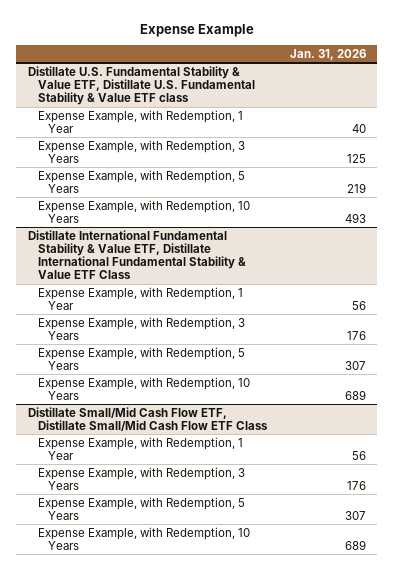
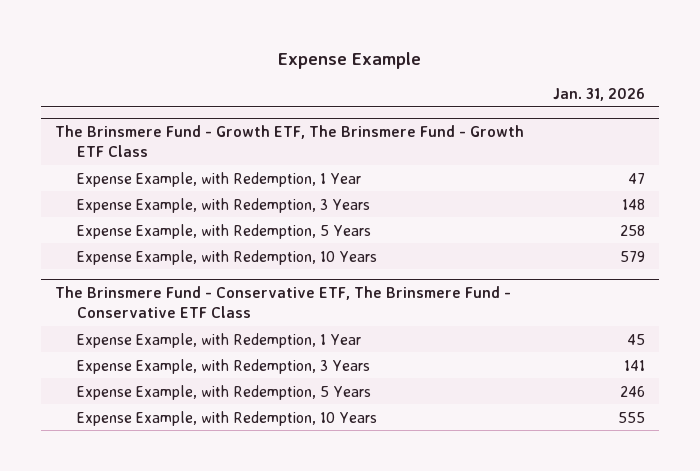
[27,65,255,106] Distillate U.S. Fundamental Stability & Value ETF, Distillate U.S. Fundamental Stability & Value ETF class -> none
[27,229,246,280] Distillate International Fundamental Stability & Value ETF, Distillate International Fundamental Stability & Value ETF Class -> none
[27,406,268,432] Distillate Small/Mid Cash Flow ETF, Distillate Small/Mid Cash Flow ETF Class -> none
[37,436,243,460] Expense Example, with Redemption, 1 Year -> none
[37,466,245,490] Expense Example, with Redemption, 3 Years -> none
[37,496,245,520] Expense Example, with Redemption, 5 Years -> none
[37,526,250,550] Expense Example, with Redemption, 10 Years -> none
none -> [55,124,525,157] The Brinsmere Fund - Growth ETF, The Brinsmere Fund - Growth ETF Class
[351,123,366,133] 40 -> [628,172,646,184] 47
[346,153,366,163] 125 -> [622,198,646,210] 148
[346,182,366,193] 219 -> [620,224,646,236] 258
[344,212,366,223] 493 -> [620,250,646,262] 579
none -> [55,285,512,318] The Brinsmere Fund - Conservative ETF, The Brinsmere Fund - Conservative ETF Class
[351,300,366,310] 56 -> [627,333,646,345] 45
[346,330,366,340] 176 -> [624,359,646,371] 141
[344,360,366,370] 307 -> [620,385,646,397] 246
[344,389,366,400] 689 -> [618,411,646,423] 555

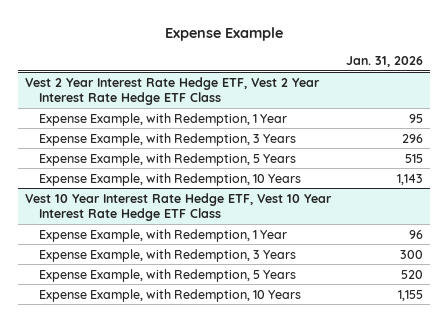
[55,124,525,157] The Brinsmere Fund - Growth ETF, The Brinsmere Fund - Growth ETF Class -> none
[55,285,512,318] The Brinsmere Fund - Conservative ETF, The Brinsmere Fund - Conservative ETF Class -> none
none -> [25,76,321,106] Vest 2 Year Interest Rate Hedge ETF, Vest 2 Year Interest Rate Hedge ETF Class
[628,172,646,184] 47 -> [408,113,423,123] 95
[622,198,646,210] 148 -> [401,133,423,143] 296
[620,224,646,236] 258 -> [404,153,423,163] 515
[620,250,646,262] 579 -> [396,173,423,185] 1,143
none -> [25,192,333,222] Vest 10 Year Interest Rate Hedge ETF, Vest 10 Year Interest Rate Hedge ETF Class
[627,333,646,345] 45 -> [408,229,423,239] 96
[624,359,646,371] 141 -> [399,249,423,259] 300
[620,385,646,397] 246 -> [400,269,423,279] 520
[618,411,646,423] 555 -> [397,289,423,301] 1,155

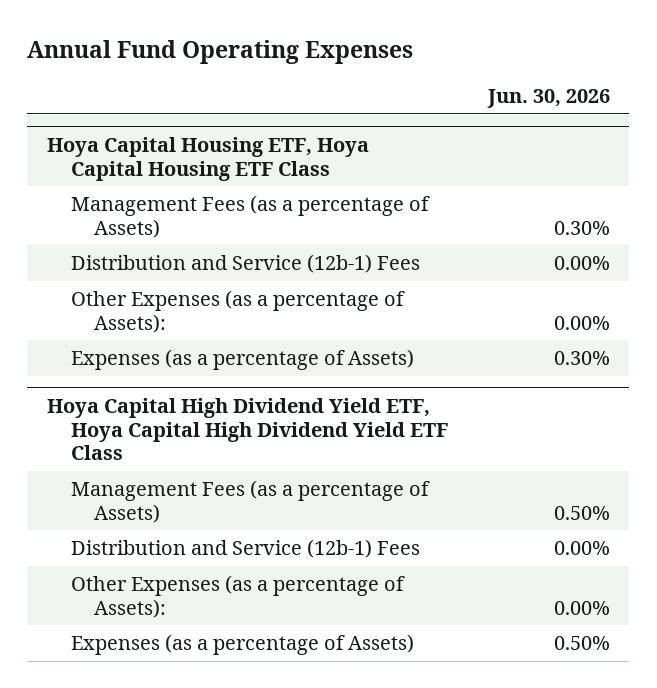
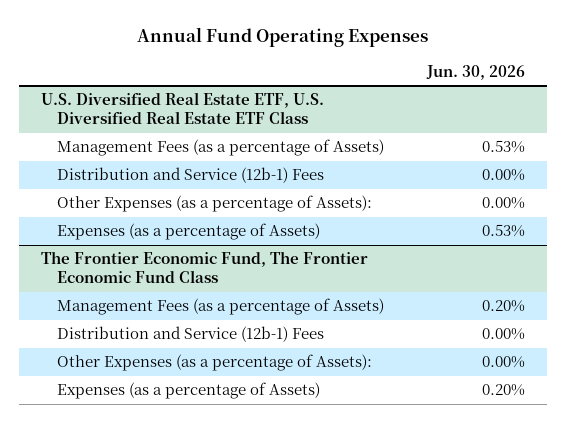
[47,136,370,181] Hoya Capital Housing ETF, Hoya Capital Housing ETF Class -> none
none -> [40,92,324,125] U.S. Diversified Real Estate ETF, U.S. Diversified Real Estate ETF Class
[553,220,610,235] 0.30% -> [482,140,526,154] 0.53%
[47,397,448,461] Hoya Capital High Dividend Yield ETF, Hoya Capital High Dividend Yield ETF Class -> none
[553,350,610,365] 0.30% -> [482,224,526,238] 0.53%
none -> [40,251,368,284] The Frontier Economic Fund, The Frontier Economic Fund Class
[553,505,610,520] 0.50% -> [482,300,526,313] 0.20%
[553,635,610,650] 0.50% -> [482,384,526,397] 0.20%

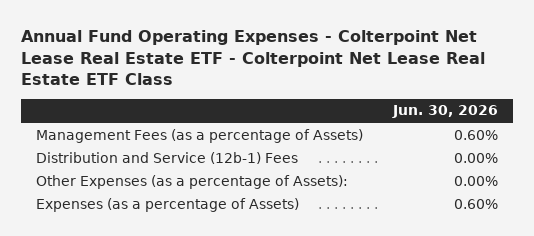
[136,27,428,48] Annual Fund Operating Expenses -> [20,30,485,85] Annual Fund Operating Expenses - Colterpoint Net Lease Real Estate ETF - Colterpoint Net Lease Real Estate ETF Class
[40,92,324,125] U.S. Diversified Real Estate ETF, U.S. Diversified Real Estate ETF Class -> none
[57,167,325,184] Distribution and Service (12b-1) Fees -> none
[57,195,373,213] Other Expenses (as a percentage of Assets): -> none
[57,223,321,241] Expenses (as a percentage of Assets) -> none
[40,251,368,284] The Frontier Economic Fund, The Frontier Economic Fund Class -> none
[57,298,385,316] Management Fees (as a percentage of Assets) -> none
[482,140,526,154] 0.53% -> [453,129,498,140] 0.60%
[482,384,526,397] 0.20% -> [453,198,498,209] 0.60%

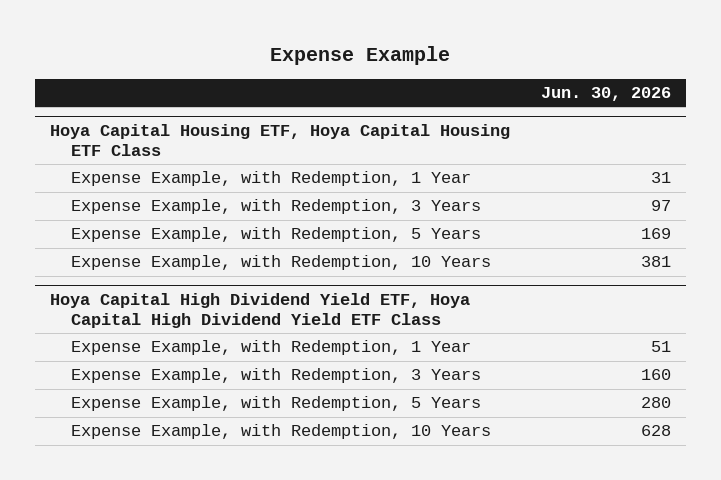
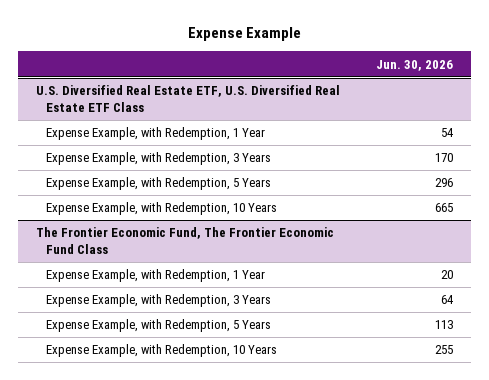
[49,124,510,157] Hoya Capital Housing ETF, Hoya Capital Housing ETF Class -> none
[49,293,470,329] Hoya Capital High Dividend Yield ETF, Hoya Capital High Dividend Yield ETF Class -> none
none -> [35,85,340,113] U.S. Diversified Real Estate ETF, U.S. Diversified Real Estate ETF Class
[650,172,671,184] 31 -> [441,128,455,138] 54
[650,200,671,212] 97 -> [435,153,454,163] 170
[640,228,671,240] 169 -> [435,178,454,188] 296
[640,256,671,268] 381 -> [435,203,454,213] 665
none -> [35,227,334,255] The Frontier Economic Fund, The Frontier Economic Fund Class
[650,341,671,353] 51 -> [441,270,454,280] 20
[640,369,671,381] 160 -> [441,295,455,305] 64
[640,397,671,409] 280 -> [435,320,454,330] 113
[640,425,671,437] 628 -> [435,345,454,355] 255

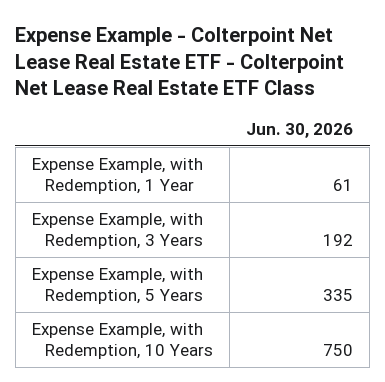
[187,27,301,42] Expense Example -> [15,26,345,96] Expense Example - Colterpoint Net Lease Real Estate ETF - Colterpoint Net Lease Real Estate ETF Class
[35,85,340,113] U.S. Diversified Real Estate ETF, U.S. Diversified Real Estate ETF Class -> none
[35,227,334,255] The Frontier Economic Fund, The Frontier Economic Fund Class -> none
[46,269,266,283] Expense Example, with Redemption, 1 Year -> none
[46,294,272,308] Expense Example, with Redemption, 3 Years -> none
[46,319,272,333] Expense Example, with Redemption, 5 Years -> none
[46,344,278,358] Expense Example, with Redemption, 10 Years -> none
[441,128,455,138] 54 -> [333,179,354,192] 61
[435,153,454,163] 170 -> [323,234,354,247] 192
[435,178,454,188] 296 -> [323,289,354,302] 335
[435,203,454,213] 665 -> [323,344,354,357] 750

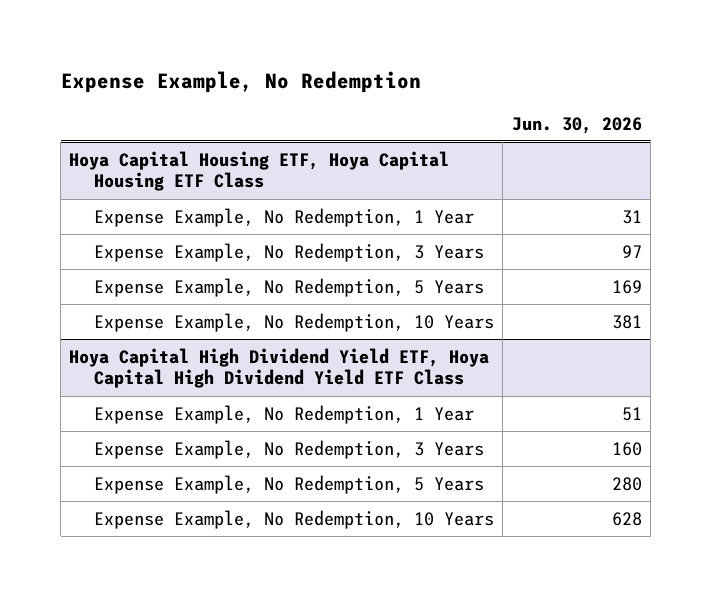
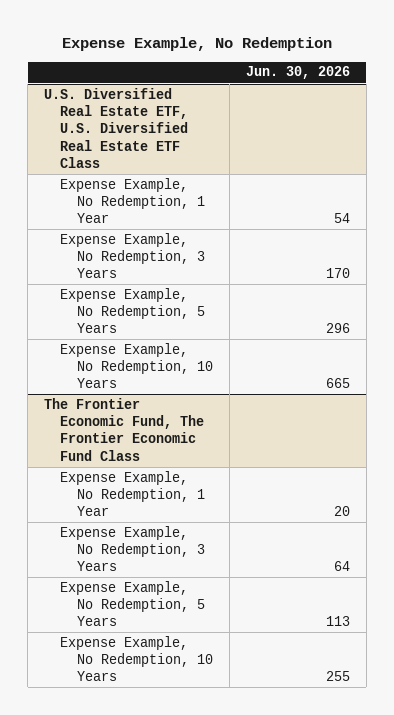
[69,150,450,192] Hoya Capital Housing ETF, Hoya Capital Housing ETF Class -> none
[69,347,490,389] Hoya Capital High Dividend Yield ETF, Hoya Capital High Dividend Yield ETF Class -> none
none -> [44,87,189,168] U.S. Diversified Real Estate ETF, U.S. Diversified Real Estate ETF Class
[621,209,642,224] 31 -> [333,213,350,224] 54
[621,244,642,258] 97 -> [325,268,350,279] 170
[611,279,642,294] 169 -> [325,323,350,334] 296
[611,314,642,329] 381 -> [325,378,350,389] 665
none -> [44,397,205,461] The Frontier Economic Fund, The Frontier Economic Fund Class
[621,406,642,421] 51 -> [333,506,350,517] 20
[611,441,642,456] 160 -> [333,561,350,572] 64
[611,476,642,491] 280 -> [325,616,350,627] 113
[611,511,642,526] 628 -> [325,671,350,682] 255

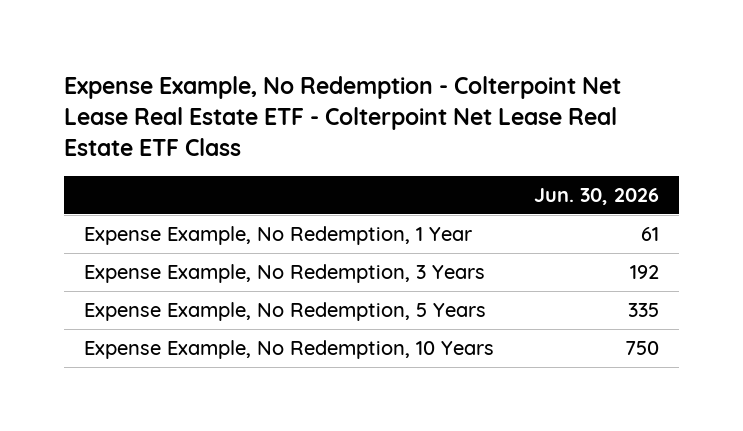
[62,37,333,52] Expense Example, No Redemption -> [63,76,621,157] Expense Example, No Redemption - Colterpoint Net Lease Real Estate ETF - Colterpoint Net Lease Real Estate ETF Class
[44,87,189,168] U.S. Diversified Real Estate ETF, U.S. Diversified Real Estate ETF Class -> none
[44,397,205,461] The Frontier Economic Fund, The Frontier Economic Fund Class -> none
[60,470,205,517] Expense Example, No Redemption, 1 Year -> none
[60,525,205,572] Expense Example, No Redemption, 3 Years -> none
[60,580,205,627] Expense Example, No Redemption, 5 Years -> none
[60,635,213,682] Expense Example, No Redemption, 10 Years -> none
[333,213,350,224] 54 -> [641,226,660,241] 61
[325,268,350,279] 170 -> [630,264,660,279] 192
[325,323,350,334] 296 -> [628,302,660,317] 335
[325,378,350,389] 665 -> [625,340,660,355] 750

